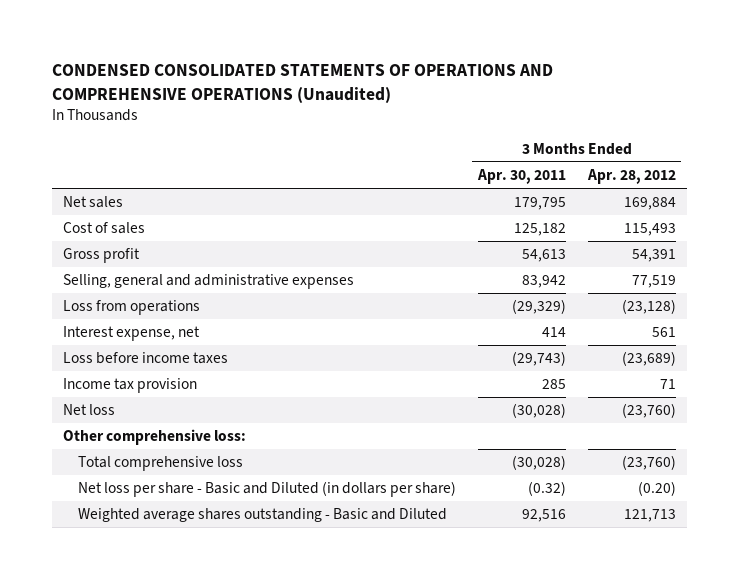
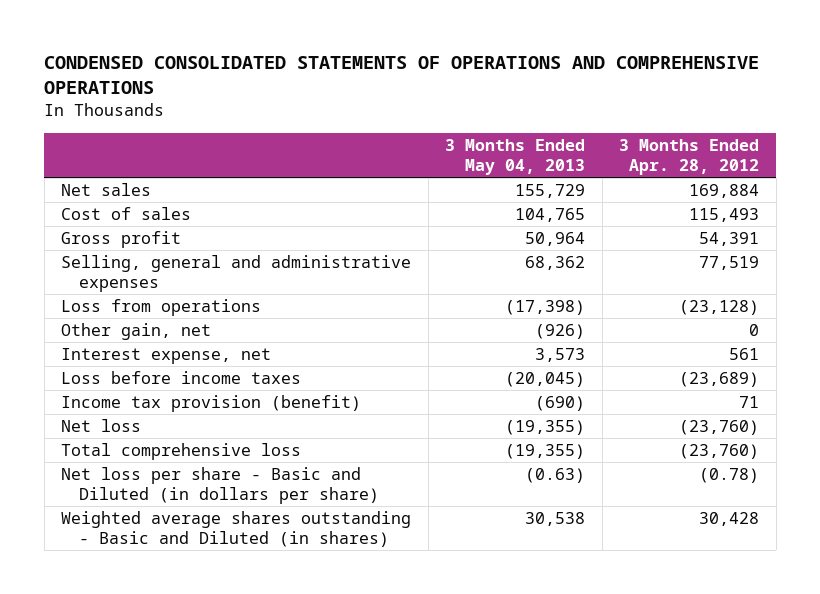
[51,63,553,103] CONDENSED CONSOLIDATED STATEMENTS OF OPERATIONS AND COMPREHENSIVE OPERATIONS (Unaudited) -> [44,56,760,95] CONDENSED CONSOLIDATED STATEMENTS OF OPERATIONS AND COMPREHENSIVE OPERATIONS
[476,169,566,185] Apr. 30, 2011 -> none
none -> [445,138,586,175] 3 Months Ended May 04, 2013
none -> [61,323,212,341] Other gain, net
[62,378,197,394] Income tax provision -> [61,395,362,413] Income tax provision (benefit)
[62,429,246,446] Other comprehensive loss: -> none
[637,481,676,497] (0.20) -> [699,468,760,484] (0.78)
[78,508,448,523] Weighted average shares outstanding - Basic and Diluted -> [61,511,412,548] Weighted average shares outstanding - Basic and Diluted (in shares)
[623,509,676,523] 121,713 -> [699,512,760,527] 30,428

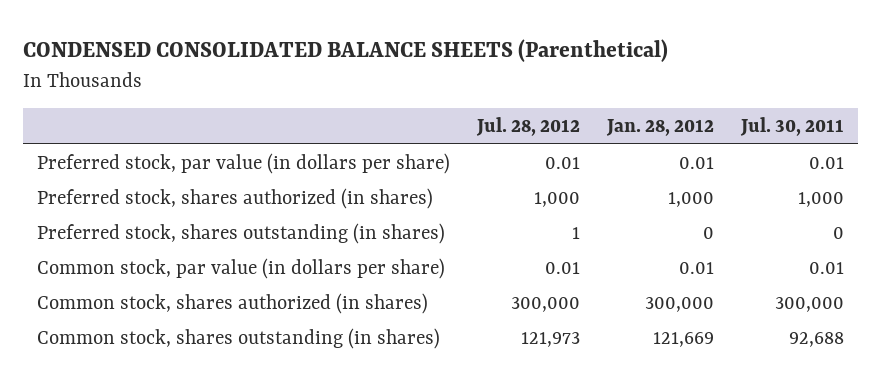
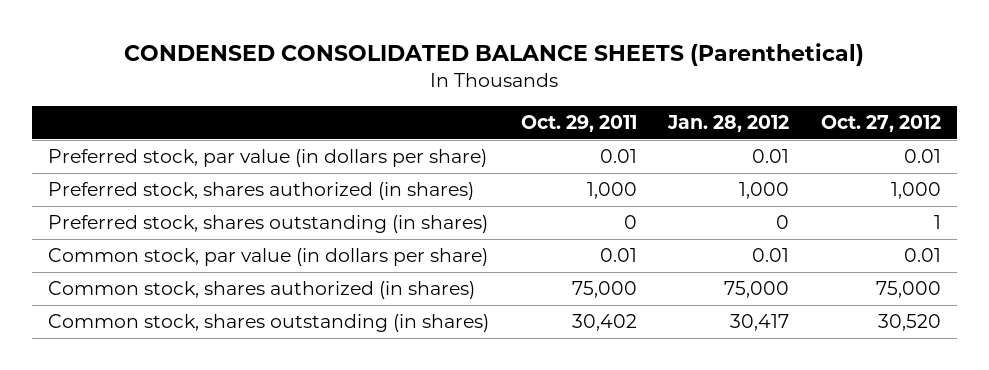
[476,117,581,137] Jul. 28, 2012 -> none
[740,117,845,137] Jul. 30, 2011 -> none
none -> [520,114,637,132] Oct. 29, 2011
none -> [821,114,942,132] Oct. 27, 2012
[645,296,715,312] 300,000 -> [724,281,790,299] 75,000
[653,331,715,347] 121,669 -> [730,314,790,332] 30,417

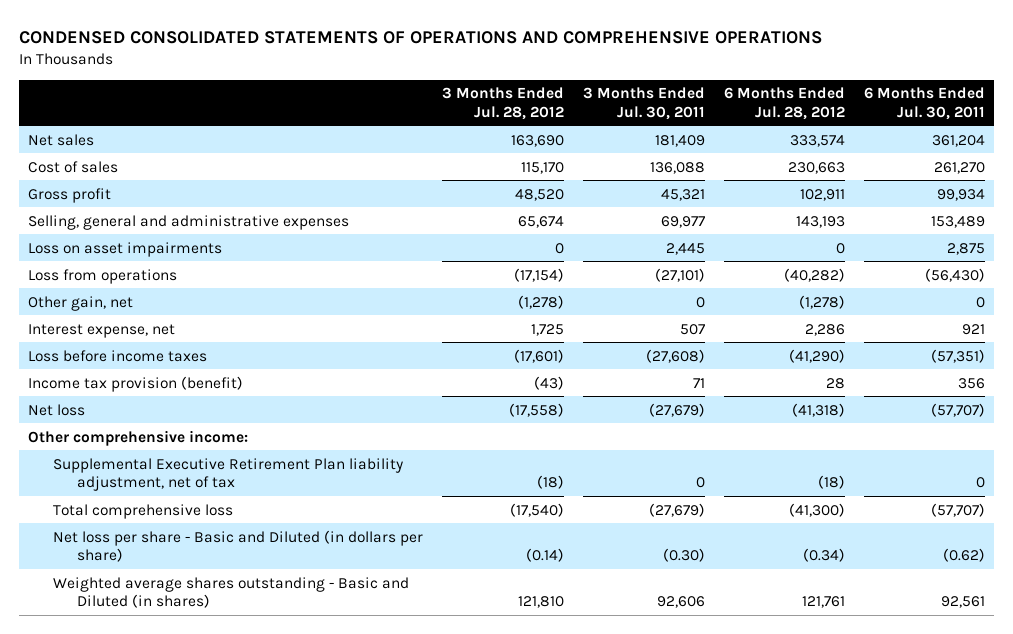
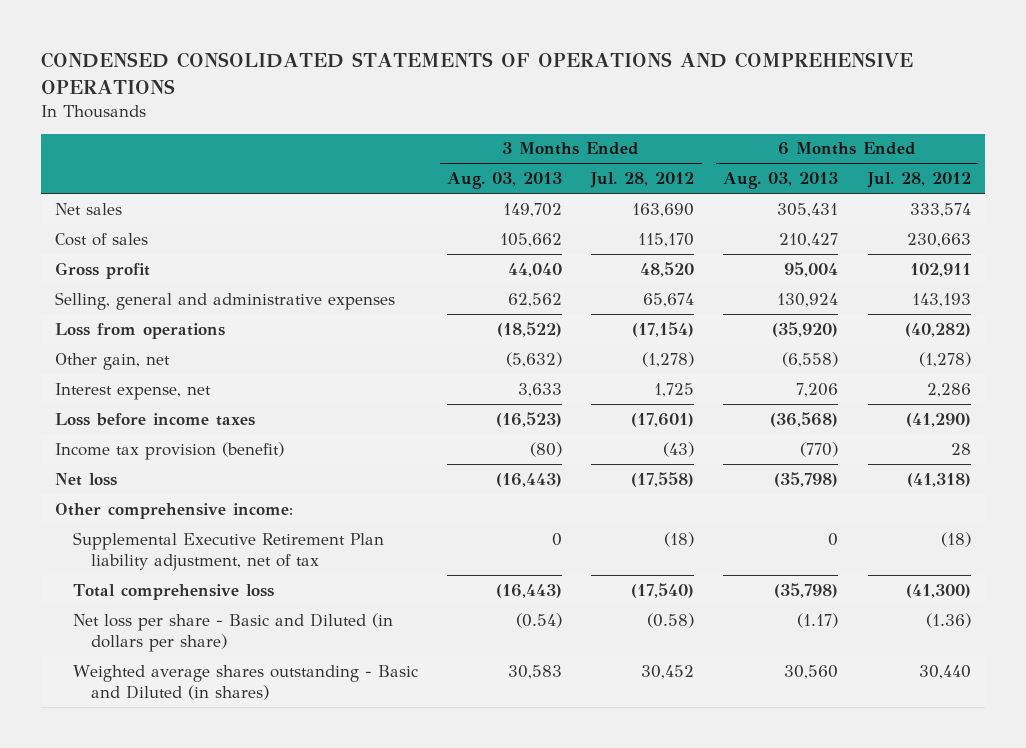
[582,87,705,120] 3 Months Ended Jul. 30, 2011 -> none
[863,87,985,120] 6 Months Ended Jul. 30, 2011 -> none
none -> [447,172,563,190] Aug. 03, 2013
none -> [723,172,839,190] Aug. 03, 2013
[28,241,223,257] Loss on asset impairments -> none
[525,548,564,563] (0.14) -> [647,612,695,628] (0.58)
[802,548,845,563] (0.34) -> [925,612,971,628] (1.36)
[517,596,564,609] 121,810 -> [641,664,695,679] 30,452
[801,596,845,609] 121,761 -> [918,664,971,679] 30,440

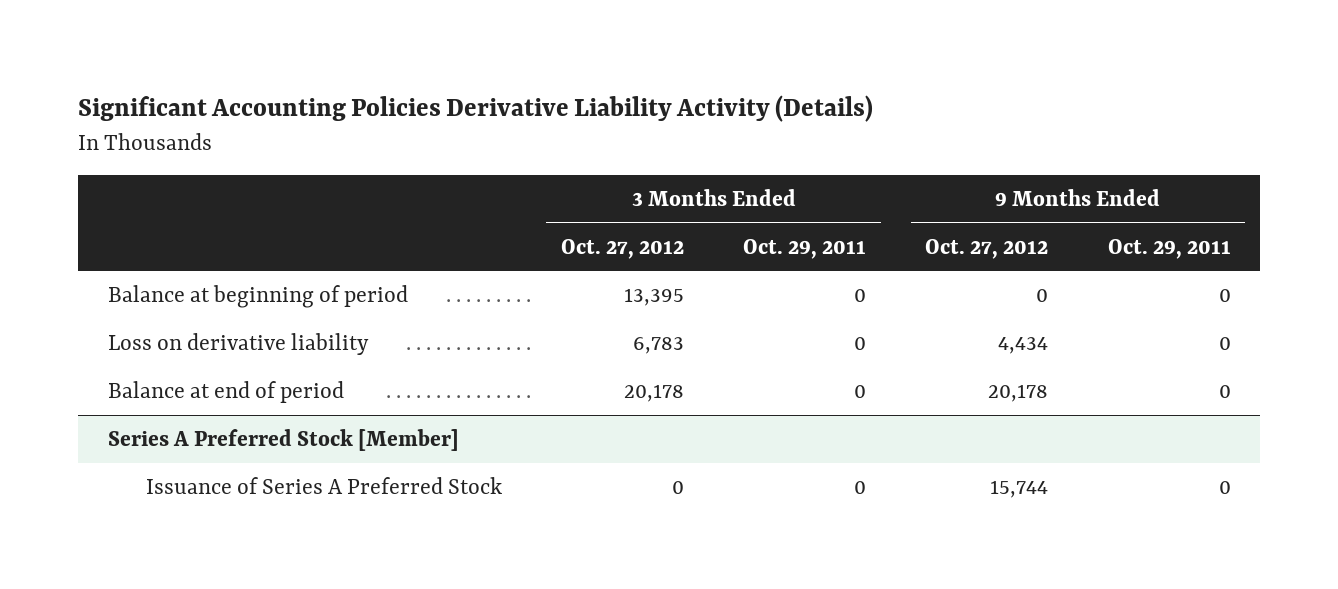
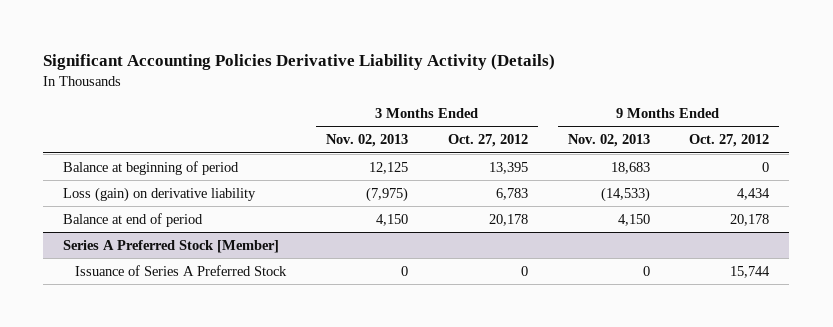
[743,238,867,259] Oct. 29, 2011 -> none
[1107,238,1231,259] Oct. 29, 2011 -> none
none -> [326,134,409,148] Nov. 02, 2013
none -> [567,134,650,148] Nov. 02, 2013
[107,333,369,356] Loss on derivative liability -> [63,186,257,202] Loss (gain) on derivative liability

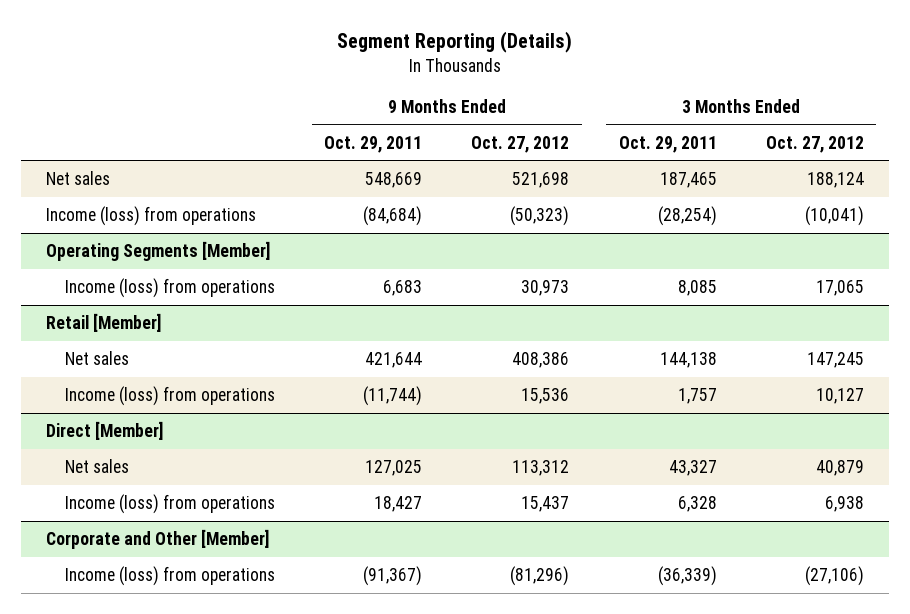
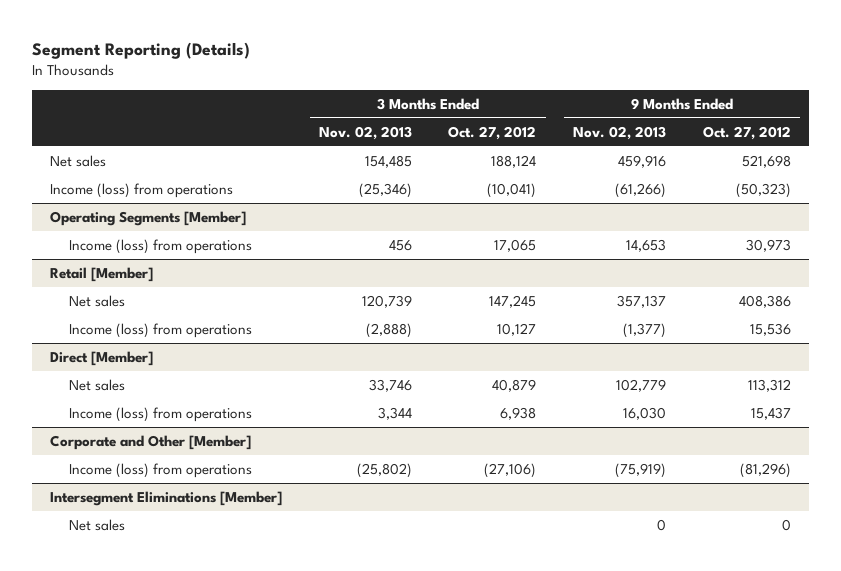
[324,135,423,153] Oct. 29, 2011 -> none
[618,135,717,153] Oct. 29, 2011 -> none
none -> [318,125,412,140] Nov. 02, 2013
none -> [573,125,667,140] Nov. 02, 2013
none -> [49,490,282,506] Intersegment Eliminations [Member]
none -> [68,518,125,531] Net sales

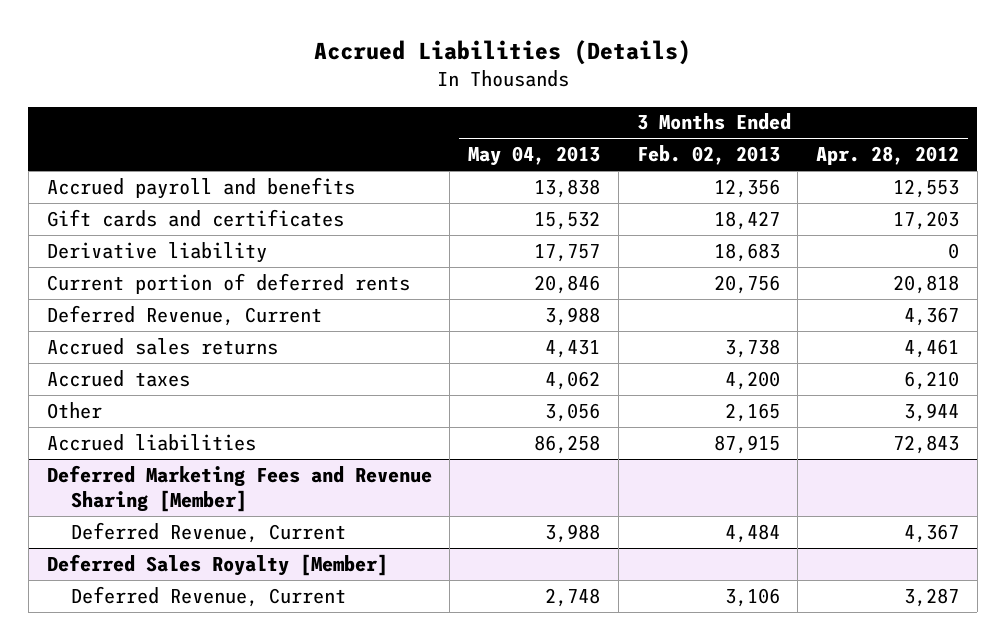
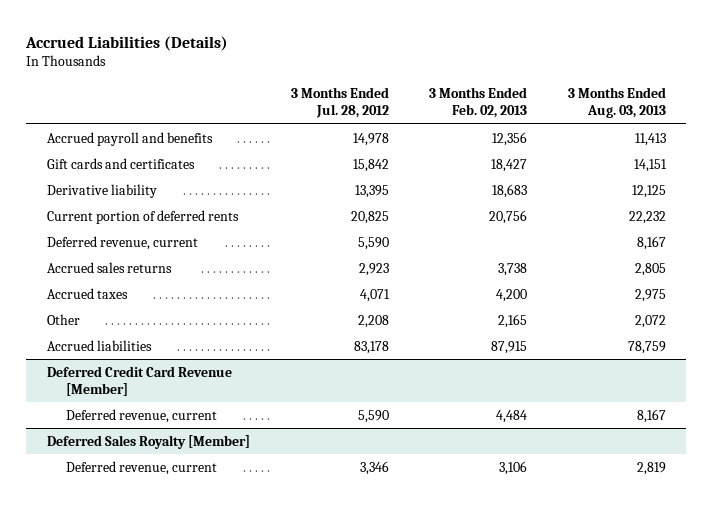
[468,146,601,167] May 04, 2013 -> none
[816,146,960,166] Apr. 28, 2012 -> none
none -> [290,86,389,119] 3 Months Ended Jul. 28, 2012
none -> [568,86,667,119] 3 Months Ended Aug. 03, 2013
[46,304,322,326] Deferred Revenue, Current -> [46,235,198,250] Deferred revenue, current
[46,464,432,512] Deferred Marketing Fees and Revenue Sharing [Member] -> none
none -> [46,365,232,397] Deferred Credit Card Revenue [Member]
[71,521,347,543] Deferred Revenue, Current -> [66,408,218,423] Deferred revenue, current
[71,585,347,607] Deferred Revenue, Current -> [66,460,218,475] Deferred revenue, current

